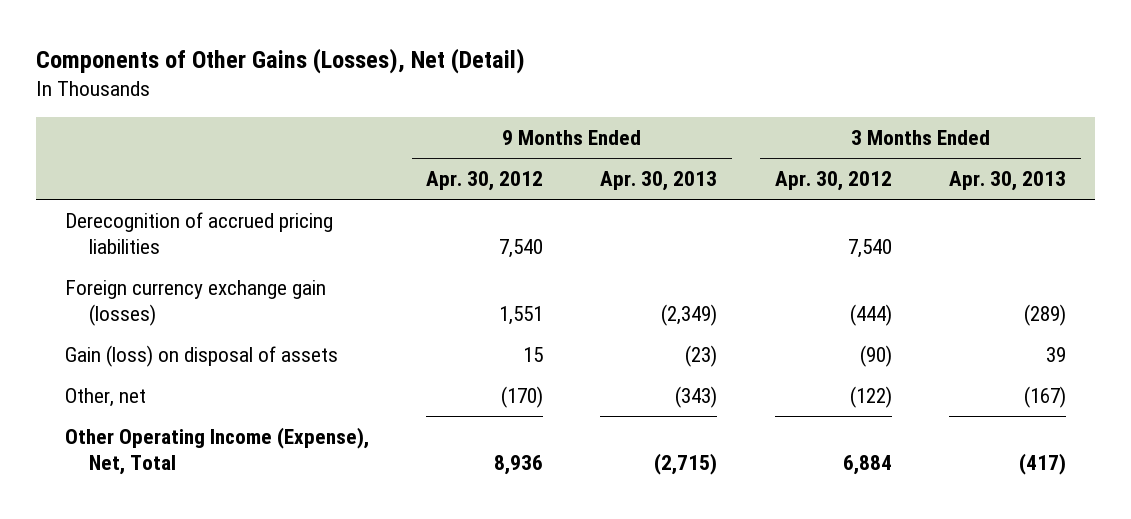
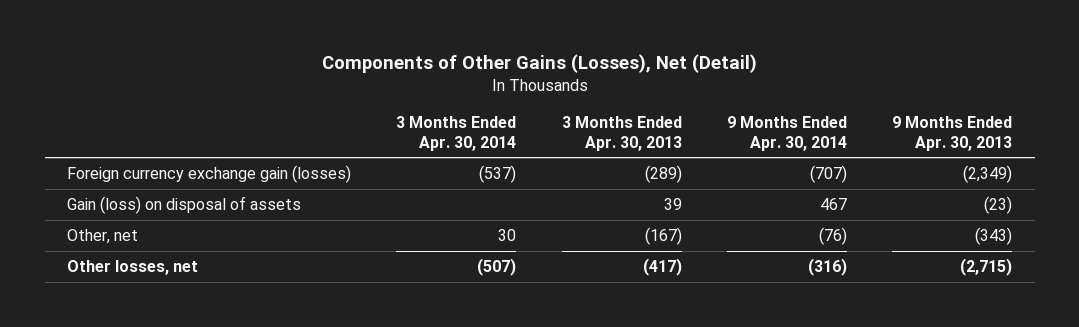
[426,171,544,192] Apr. 30, 2012 -> none
[774,171,892,192] Apr. 30, 2012 -> none
none -> [396,115,517,151] 3 Months Ended Apr. 30, 2014
none -> [726,115,847,151] 9 Months Ended Apr. 30, 2014
[64,211,333,254] Derecognition of accrued pricing liabilities -> none
[64,426,369,475] Other Operating Income (Expense), Net, Total -> [67,259,199,275] Other losses, net

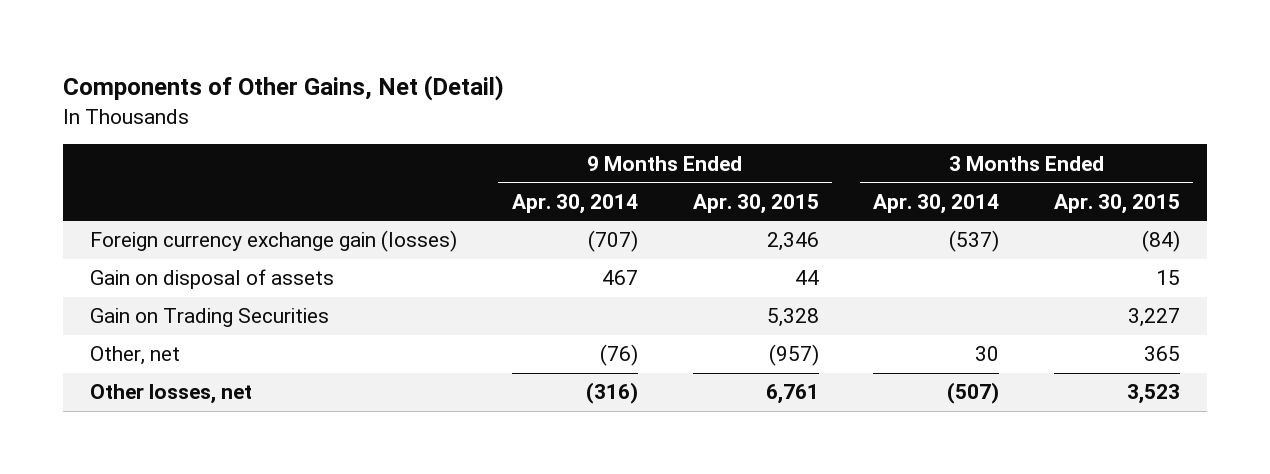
[321,54,757,74] Components of Other Gains (Losses), Net (Detail) -> [63,75,505,102] Components of Other Gains, Net (Detail)
[561,115,682,151] 3 Months Ended Apr. 30, 2013 -> none
[891,115,1012,151] 9 Months Ended Apr. 30, 2013 -> none
none -> [692,193,819,214] Apr. 30, 2015
none -> [1053,193,1180,214] Apr. 30, 2015
[67,195,302,214] Gain (loss) on disposal of assets -> [90,269,335,290] Gain on disposal of assets
none -> [90,308,330,328] Gain on Trading Securities

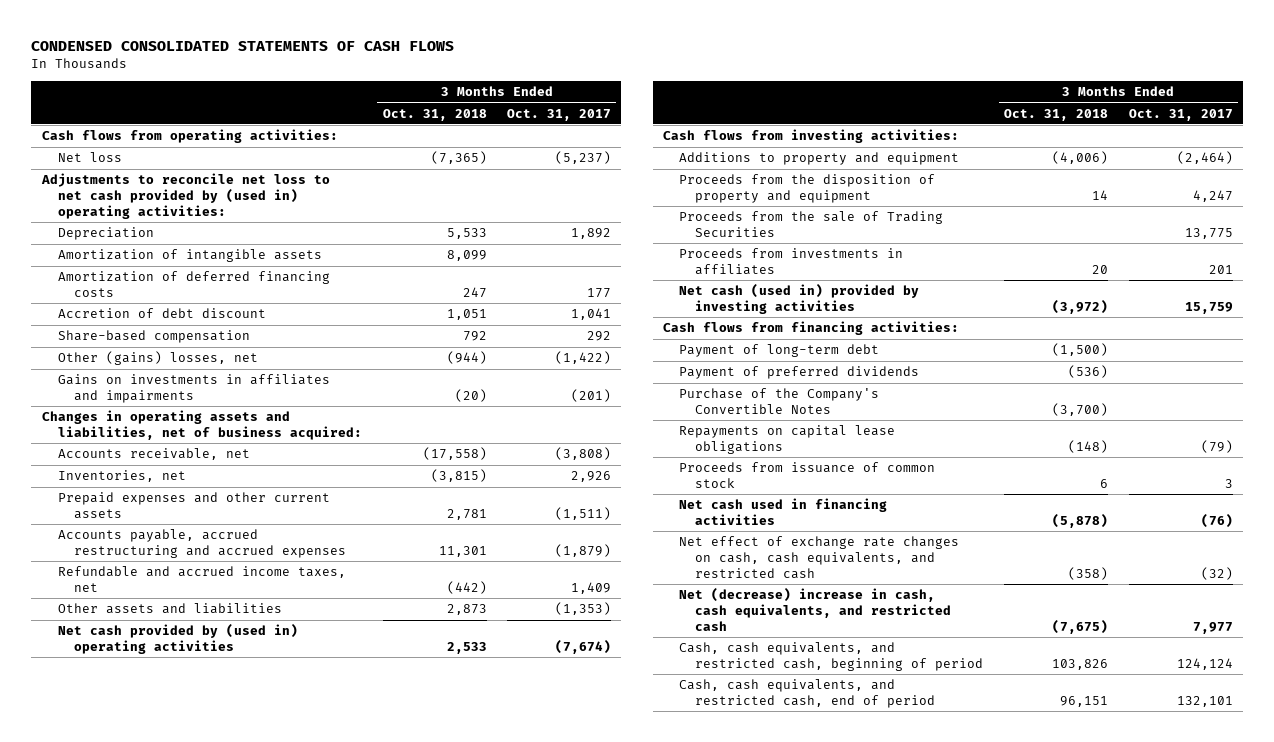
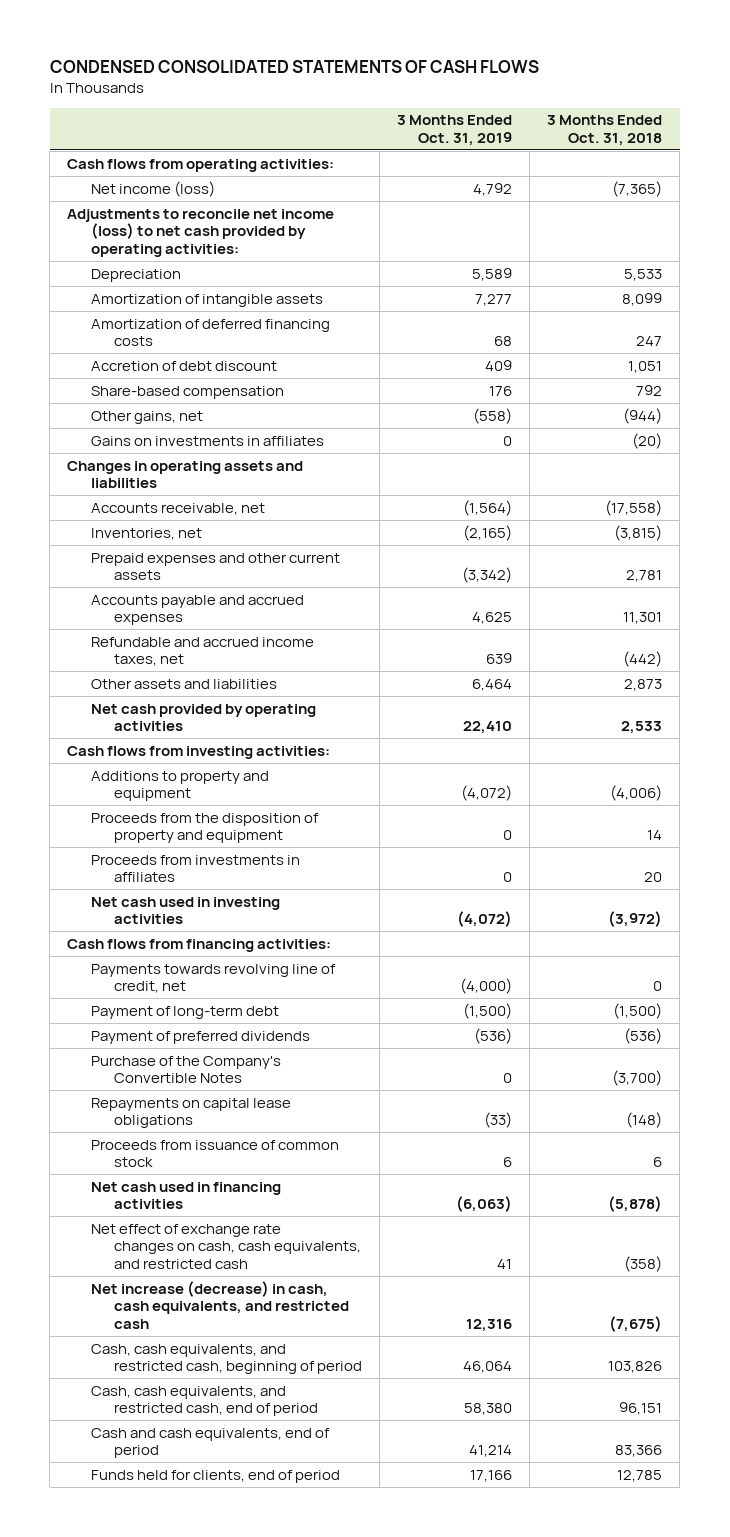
[507,108,612,121] Oct. 31, 2017 -> none
none -> [397,115,513,146] 3 Months Ended Oct. 31, 2019
[57,152,122,163] Net loss -> [90,180,215,197] Net income (loss)
[40,173,330,219] Adjustments to reconcile net loss to net cash provided by (used in) operating activities: -> [67,208,335,258] Adjustments to reconcile net income (loss) to net cash provided by operating activities:
[57,351,258,366] Other (gains) losses, net -> [90,410,203,424] Other gains, net
[57,374,330,404] Gains on investments in affiliates and impairments -> [90,435,324,446] Gains on investments in affiliates
[41,410,362,441] Changes in operating assets and liabilities, net of business acquired: -> [67,460,304,489] Changes in operating assets and liabilities
[57,529,347,559] Accounts payable, accrued restructuring and accrued expenses -> [90,594,304,626] Accounts payable and accrued expenses
[57,624,298,655] Net cash provided by (used in) operating activities -> [90,703,316,732] Net cash provided by operating activities
[679,211,944,238] Proceeds from the sale of Trading Securities -> none
[679,284,920,315] Net cash (used in) provided by investing activities -> [90,896,280,925] Net cash used in investing activities
none -> [90,963,336,994] Payments towards revolving line of credit, net
[679,588,952,631] Net (decrease) increase in cash, cash equivalents, and restricted cash -> [90,1280,350,1330] Net increase (decrease) in cash, cash equivalents, and restricted cash
none -> [90,1427,330,1459] Cash and cash equivalents, end of period
none -> [90,1469,340,1483] Funds held for clients, end of period

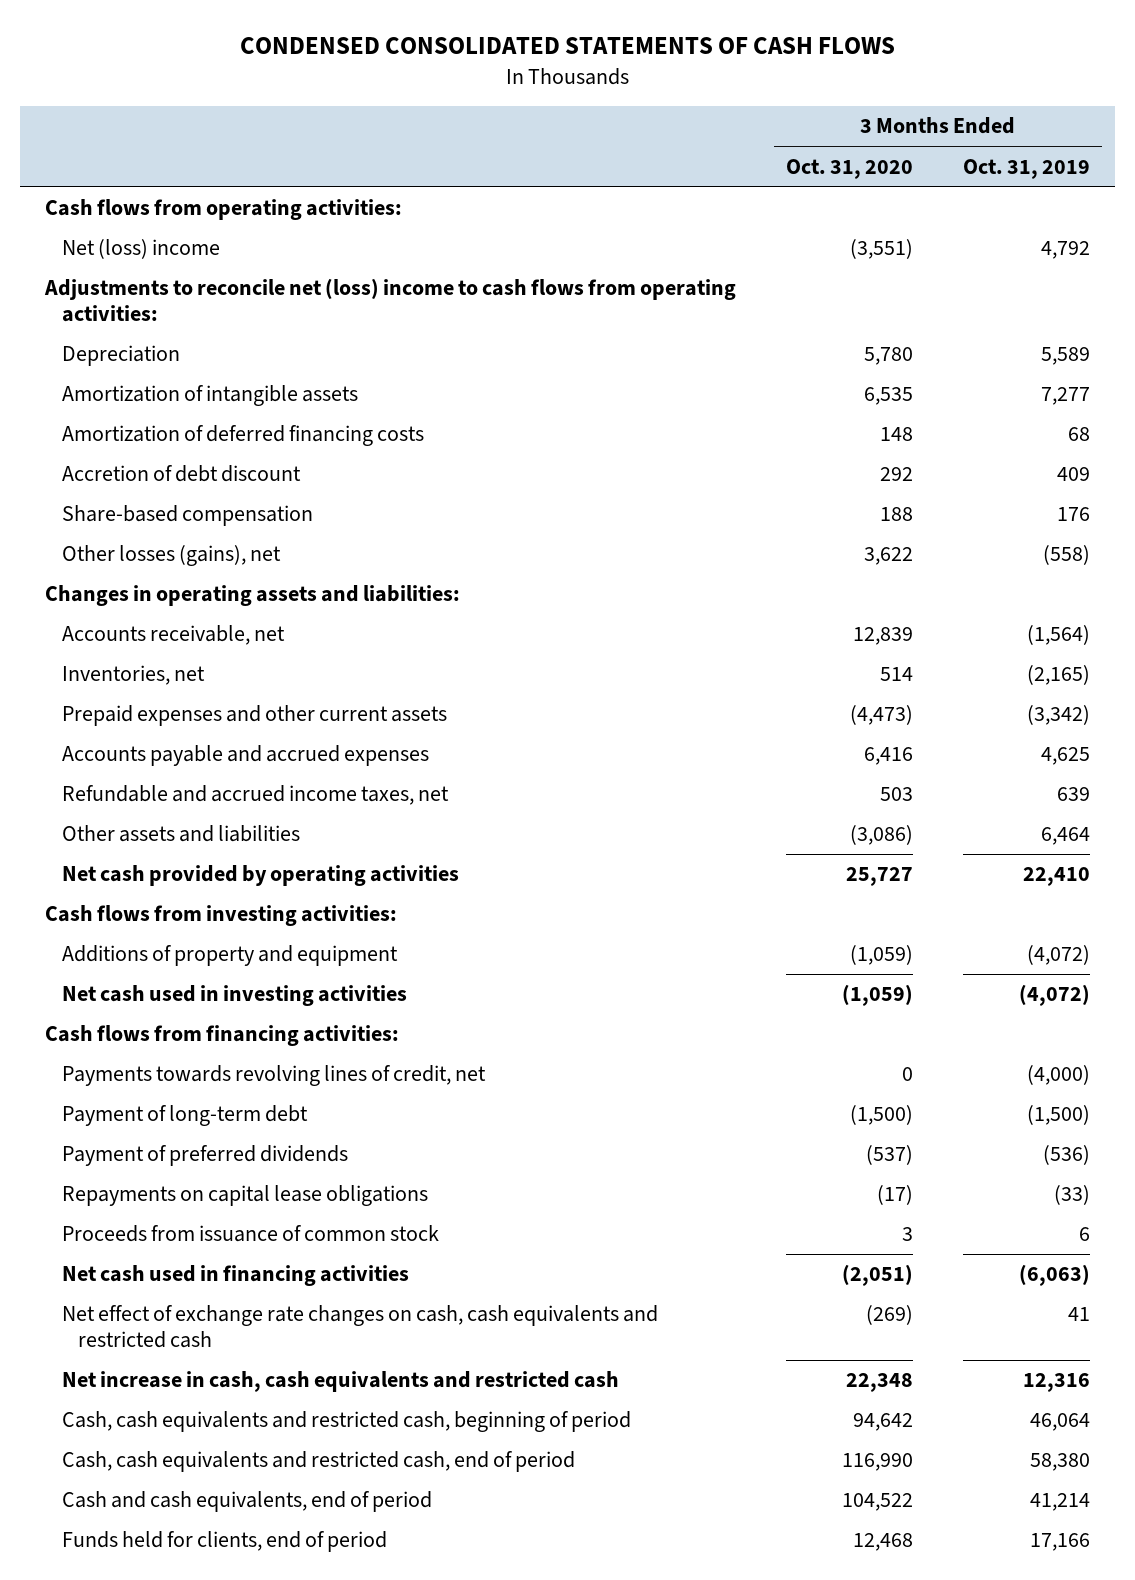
[547,115,663,146] 3 Months Ended Oct. 31, 2018 -> none
none -> [786,158,914,179] Oct. 31, 2020
[90,180,215,197] Net income (loss) -> [61,239,220,260] Net (loss) income
[67,208,335,258] Adjustments to reconcile net income (loss) to net cash provided by operating activities: -> [44,278,737,323] Adjustments to reconcile net (loss) income to cash flows from operating activities:
[90,435,324,446] Gains on investments in affiliates -> none
[90,410,203,424] Other gains, net -> [61,545,281,567] Other losses (gains), net
[67,460,304,489] Changes in operating assets and liabilities -> [45,585,461,607] Changes in operating assets and liabilities:
[90,812,319,844] Proceeds from the disposition of property and equipment -> none
[90,854,300,883] Proceeds from investments in affiliates -> none
[90,770,269,802] Additions to property and equipment -> [61,945,398,967] Additions of property and equipment
[90,963,336,994] Payments towards revolving line of credit, net -> [61,1065,486,1087] Payments towards revolving lines of credit, net
[90,1055,281,1084] Purchase of the Company's Convertible Notes -> none
[90,1223,362,1270] Net effect of exchange rate changes on cash, cash equivalents, and restricted cash -> [61,1305,658,1349] Net effect of exchange rate changes on cash, cash equivalents and restricted cash
[90,1280,350,1330] Net increase (decrease) in cash, cash equivalents, and restricted cash -> [61,1371,619,1393] Net increase in cash, cash equivalents and restricted cash
[90,1343,363,1375] Cash, cash equivalents, and restricted cash, beginning of period -> [61,1411,631,1433] Cash, cash equivalents and restricted cash, beginning of period
[90,1385,319,1417] Cash, cash equivalents, and restricted cash, end of period -> [61,1451,575,1473] Cash, cash equivalents and restricted cash, end of period

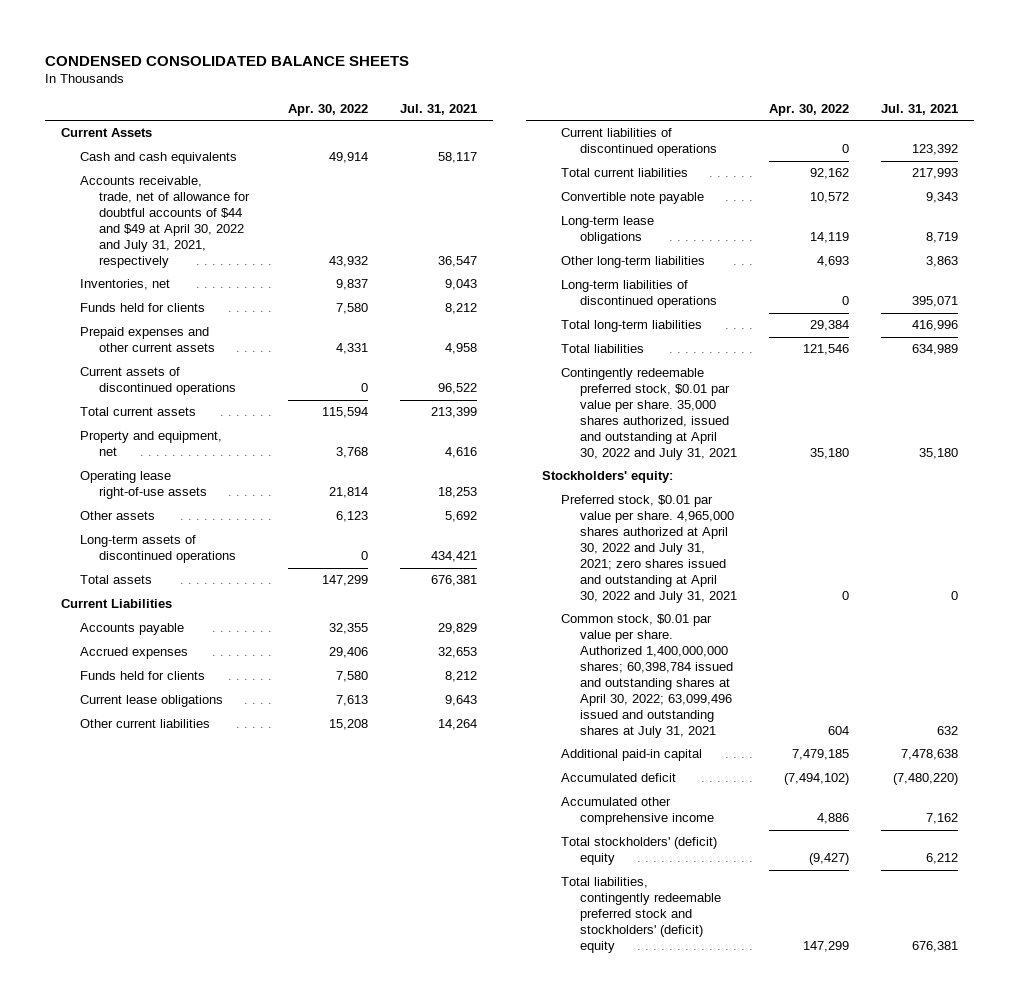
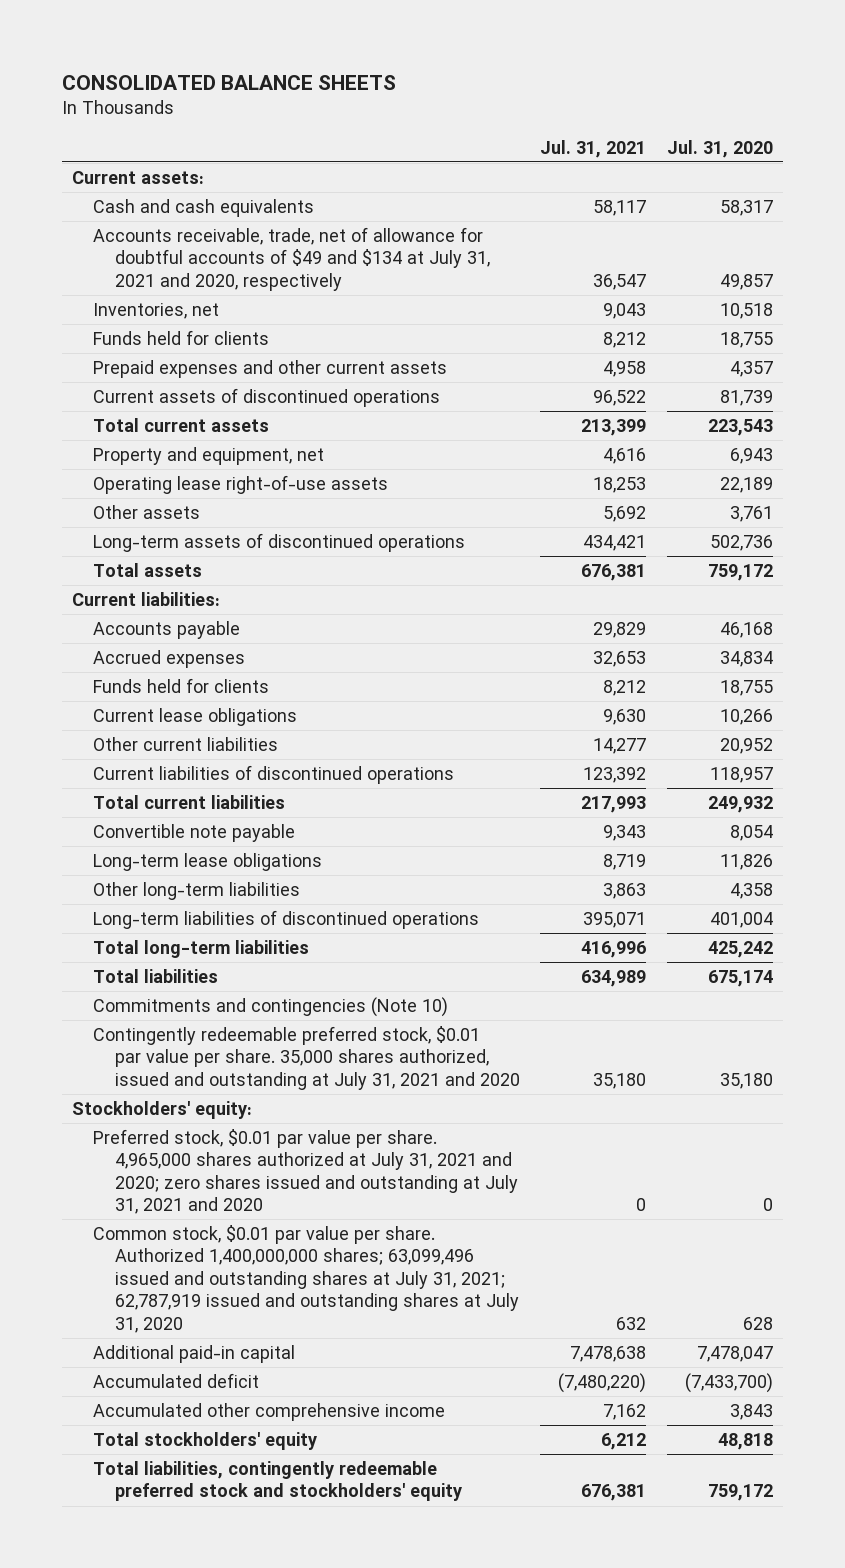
[45,55,410,66] CONDENSED CONSOLIDATED BALANCE SHEETS -> [61,74,396,90] CONSOLIDATED BALANCE SHEETS
[287,103,368,116] Apr. 30, 2022 -> none
none -> [666,139,773,158] Jul. 31, 2020
[61,128,153,138] Current Assets -> [71,171,204,185] Current assets:
[79,176,250,269] Accounts receivable, trade, net of allowance for doubtful accounts of $44 and $49 at April 30, 2022 and July 31, 2021, respectively -> [93,227,490,291] Accounts receivable, trade, net of allowance for doubtful accounts of $49 and $134 at July 31, 2021 and 2020, respectively
[61,599,173,609] Current Liabilities -> [71,592,220,607] Current liabilities:
[445,695,478,707] 9,643 -> [603,709,647,726] 9,630
[438,719,478,731] 14,264 -> [593,738,647,755] 14,277
none -> [93,997,449,1018] Commitments and contingencies (Note 10)
[560,368,737,461] Contingently redeemable preferred stock, $0.01 par value per share. 35,000 shares authorized, issued and outstanding at April 30, 2022 and July 31, 2021 -> [93,1026,520,1090] Contingently redeemable preferred stock, $0.01 par value per share. 35,000 shares authorized, issued and outstanding at July 31, 2021 and 2020
[560,495,737,603] Preferred stock, $0.01 par value per share. 4,965,000 shares authorized at April 30, 2022 and July 31, 2021; zero shares issued and outstanding at April 30, 2022 and July 31, 2021 -> [93,1129,518,1215] Preferred stock, $0.01 par value per share. 4,965,000 shares authorized at July 31, 2021 and 2020; zero shares issued and outstanding at July 31, 2021 and 2020
[560,614,733,738] Common stock, $0.01 par value per share. Authorized 1,400,000,000 shares; 60,398,784 issued and outstanding shares at April 30, 2022; 63,099,496 issued and outstanding shares at July 31, 2021 -> [93,1225,519,1333] Common stock, $0.01 par value per share. Authorized 1,400,000,000 shares; 63,099,496 issued and outstanding shares at July 31, 2021; 62,787,919 issued and outstanding shares at July 31, 2020
[560,837,717,866] Total stockholders' (deficit) equity -> [93,1432,318,1451] Total stockholders' equity
[560,877,721,954] Total liabilities, contingently redeemable preferred stock and stockholders' (deficit) equity -> [93,1461,462,1502] Total liabilities, contingently redeemable preferred stock and stockholders' equity

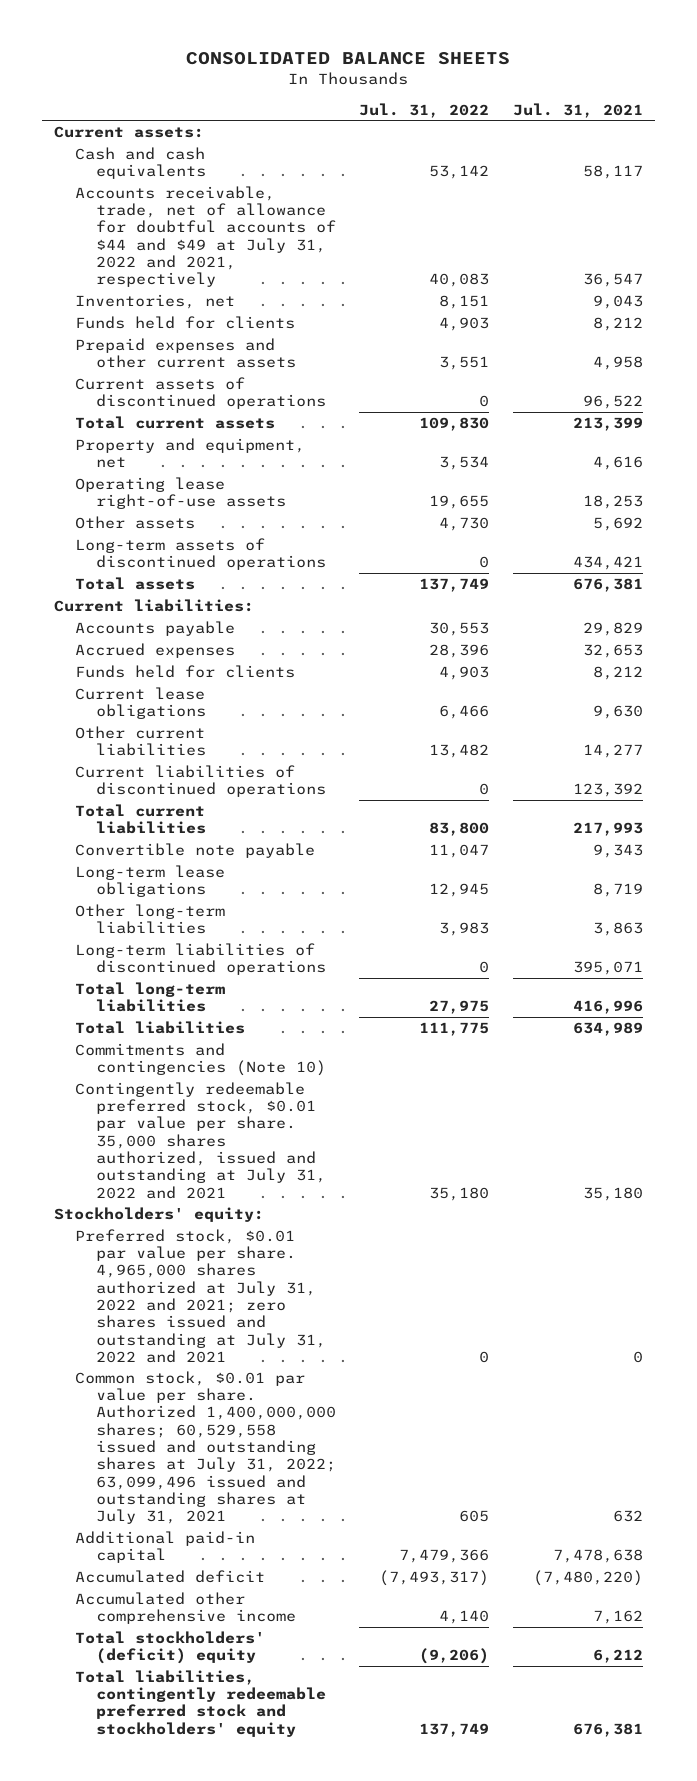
[666,139,773,158] Jul. 31, 2020 -> none
none -> [359,102,490,118] Jul. 31, 2022
[93,227,490,291] Accounts receivable, trade, net of allowance for doubtful accounts of $49 and $134 at July 31, 2021 and 2020, respectively -> [74,185,336,288] Accounts receivable, trade, net of allowance for doubtful accounts of $44 and $49 at July 31, 2022 and 2021, respectively
[93,1026,520,1090] Contingently redeemable preferred stock, $0.01 par value per share. 35,000 shares authorized, issued and outstanding at July 31, 2021 and 2020 -> [74,1081,326,1199] Contingently redeemable preferred stock, $0.01 par value per share. 35,000 shares authorized, issued and outstanding at July 31, 2022 and 2021
[93,1129,518,1215] Preferred stock, $0.01 par value per share. 4,965,000 shares authorized at July 31, 2021 and 2020; zero shares issued and outstanding at July 31, 2021 and 2020 -> [74,1228,326,1363] Preferred stock, $0.01 par value per share. 4,965,000 shares authorized at July 31, 2022 and 2021; zero shares issued and outstanding at July 31, 2022 and 2021
[93,1225,519,1333] Common stock, $0.01 par value per share. Authorized 1,400,000,000 shares; 63,099,496 issued and outstanding shares at July 31, 2021; 62,787,919 issued and outstanding shares at July 31, 2020 -> [74,1370,336,1525] Common stock, $0.01 par value per share. Authorized 1,400,000,000 shares; 60,529,558 issued and outstanding shares at July 31, 2022; 63,099,496 issued and outstanding shares at July 31, 2021
[93,1432,318,1451] Total stockholders' equity -> [74,1630,265,1665] Total stockholders' (deficit) equity

